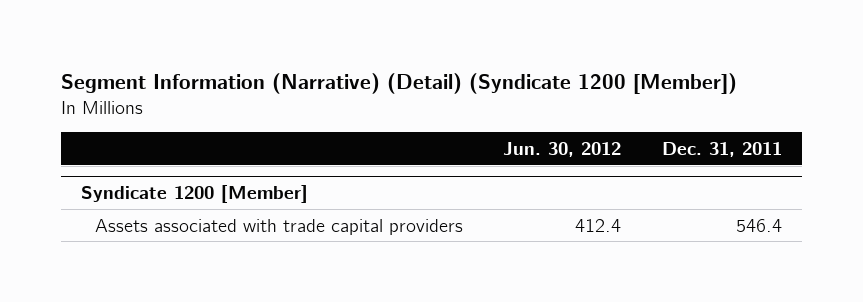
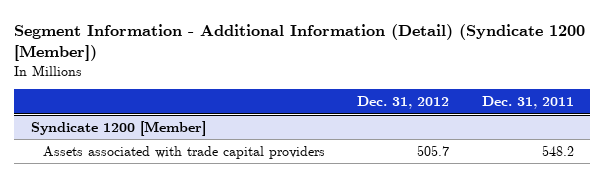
[60,73,737,95] Segment Information (Narrative) (Detail) (Syndicate 1200 [Member]) -> [14,23,586,62] Segment Information - Additional Information (Detail) (Syndicate 1200 [Member])
[503,141,622,157] Jun. 30, 2012 -> none
none -> [357,96,450,110] Dec. 31, 2012
[735,218,782,232] 546.4 -> [541,144,574,156] 548.2

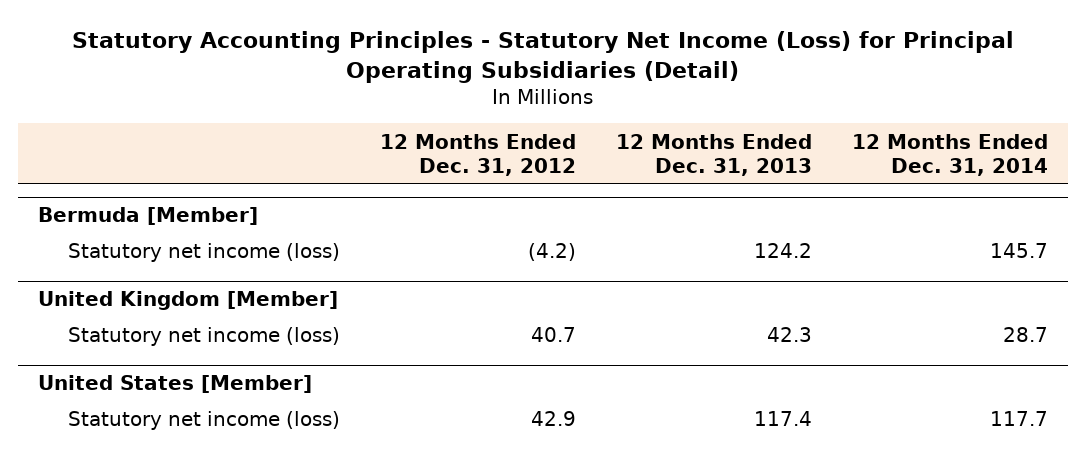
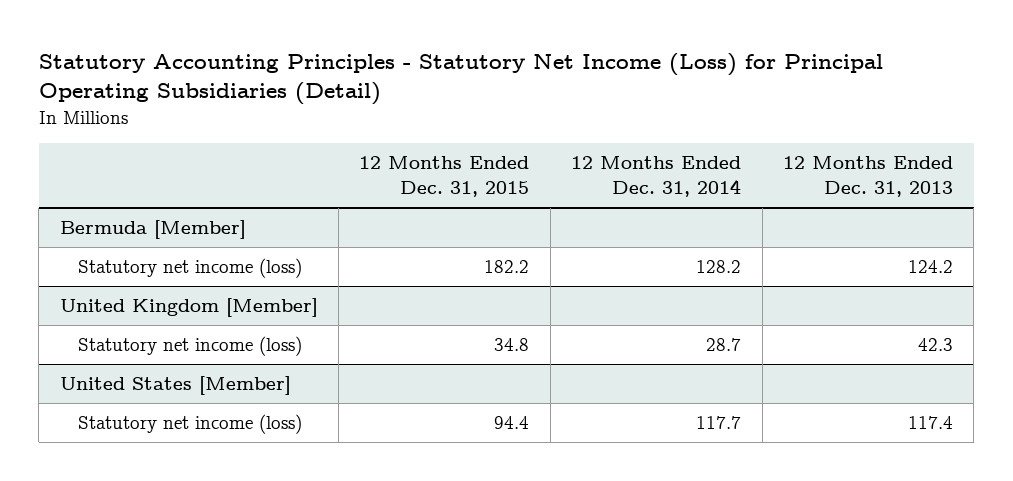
[379,133,576,176] 12 Months Ended Dec. 31, 2012 -> none
none -> [359,156,530,198] 12 Months Ended Dec. 31, 2015
[990,243,1049,259] 145.7 -> [696,260,742,274] 128.2

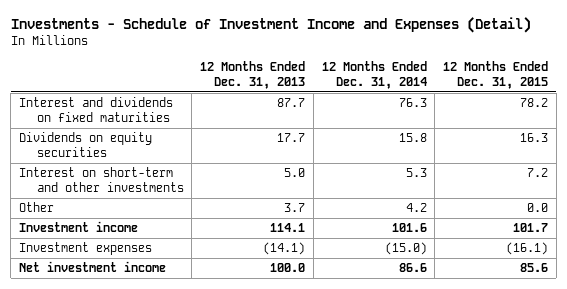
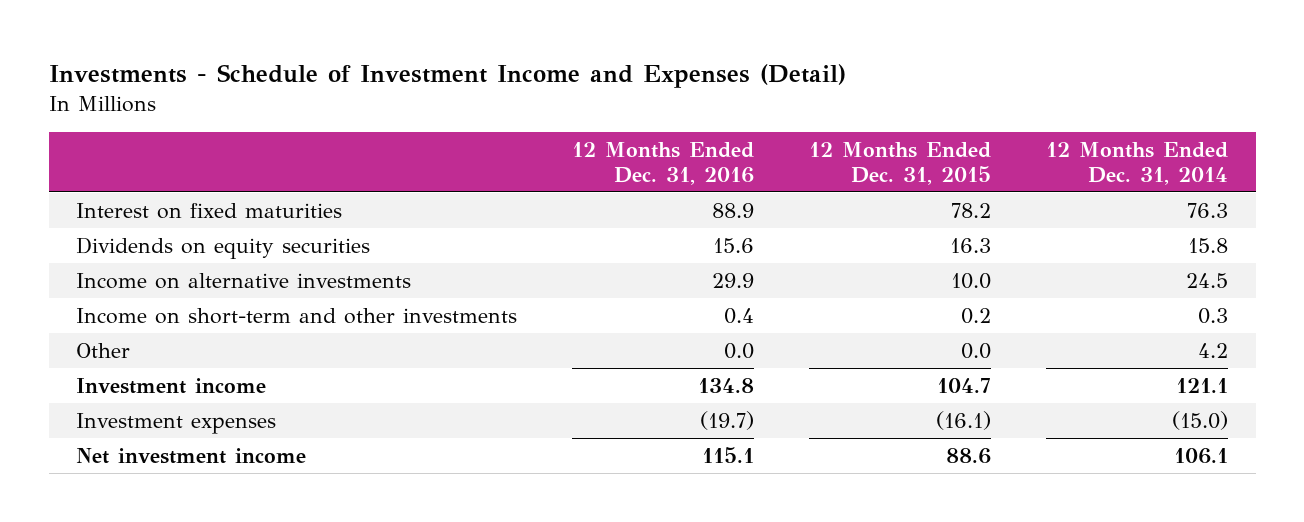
[200,60,306,89] 12 Months Ended Dec. 31, 2013 -> none
none -> [572,141,755,185] 12 Months Ended Dec. 31, 2016
[18,97,173,123] Interest and dividends on fixed maturities -> [76,202,343,219] Interest on fixed maturities
none -> [76,272,412,289] Income on alternative investments
[18,167,184,193] Interest on short-term and other investments -> [76,307,518,324] Income on short-term and other investments
[405,168,427,178] 5.3 -> [1198,307,1229,324] 0.3
[527,168,549,178] 7.2 -> [961,307,992,324] 0.2
[391,223,427,233] 101.6 -> [1176,377,1229,393] 121.1
[513,223,549,233] 101.7 -> [937,377,992,393] 104.7
[398,263,427,273] 86.6 -> [1174,447,1229,464] 106.1
[520,263,549,273] 85.6 -> [946,447,992,464] 88.6

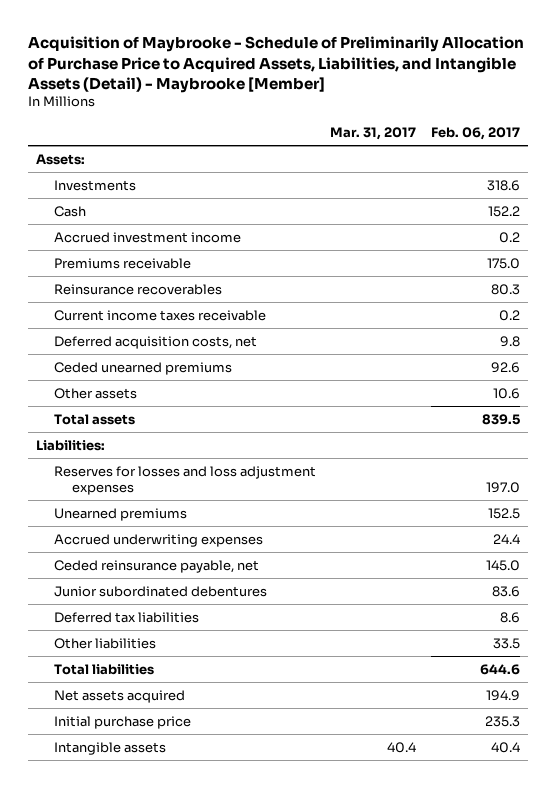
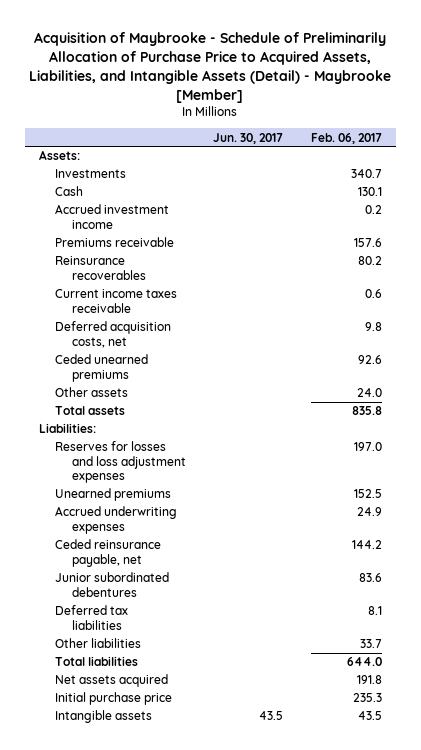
[330,127,417,141] Mar. 31, 2017 -> none
none -> [213,132,284,144] Jun. 30, 2017
[487,179,521,191] 318.6 -> [351,169,383,179] 340.7
[488,205,521,217] 152.2 -> [358,187,383,197] 130.1
[487,257,521,269] 175.0 -> [354,238,383,248] 157.6
[491,283,521,295] 80.3 -> [358,256,383,266] 80.2
[499,309,521,321] 0.2 -> [365,289,383,299] 0.6
[493,387,521,399] 10.6 -> [357,388,383,398] 24.0
[482,413,521,425] 839.5 -> [352,406,383,416] 835.8
[493,533,521,544] 24.4 -> [357,507,383,517] 24.9
[486,559,521,571] 145.0 -> [352,540,383,550] 144.2
[500,611,521,623] 8.6 -> [368,606,383,616] 8.1
[493,637,521,649] 33.5 -> [360,639,383,649] 33.7
[480,663,521,675] 644.6 -> [347,657,383,667] 644.0
[486,689,521,701] 194.9 -> [357,675,383,685] 191.8
[491,741,521,753] 40.4 -> [358,711,383,721] 43.5

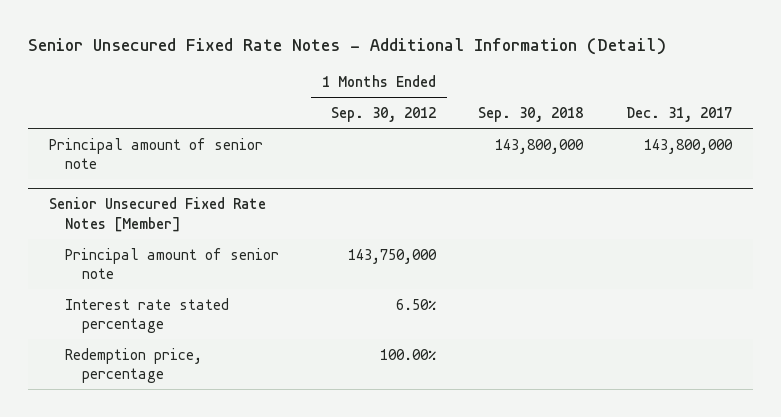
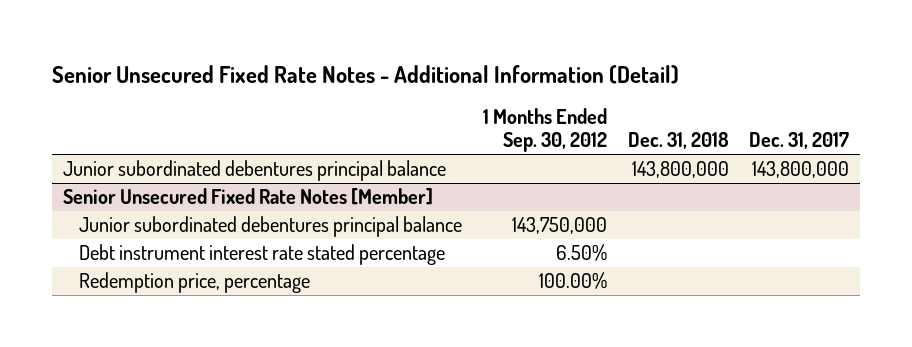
[478,106,584,122] Sep. 30, 2018 -> none
none -> [627,132,729,150] Dec. 31, 2018
[49,137,264,169] Principal amount of senior note -> [62,160,446,182] Junior subordinated debentures principal balance
[65,247,280,279] Principal amount of senior note -> [79,216,463,238] Junior subordinated debentures principal balance
[65,297,230,333] Interest rate stated percentage -> [79,244,446,266] Debt instrument interest rate stated percentage

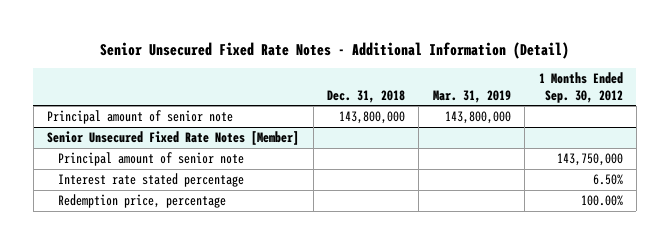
[749,132,850,150] Dec. 31, 2017 -> none
none -> [432,89,511,103] Mar. 31, 2019
[62,160,446,182] Junior subordinated debentures principal balance -> [47,110,234,125] Principal amount of senior note
[79,216,463,238] Junior subordinated debentures principal balance -> [58,152,245,167] Principal amount of senior note
[79,244,446,266] Debt instrument interest rate stated percentage -> [58,173,245,188] Interest rate stated percentage

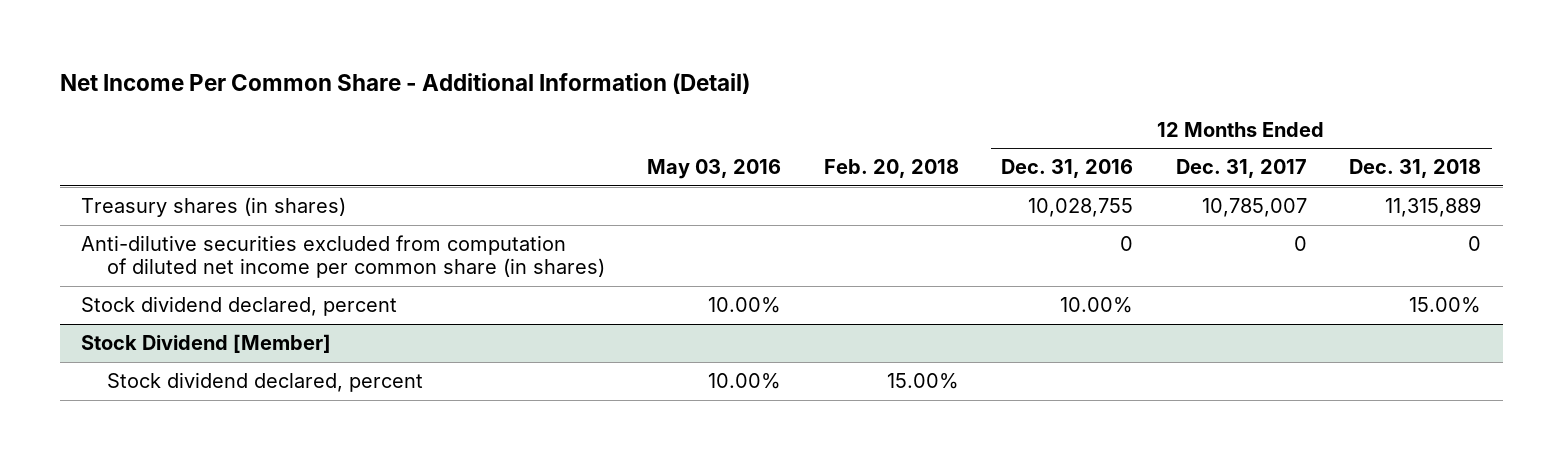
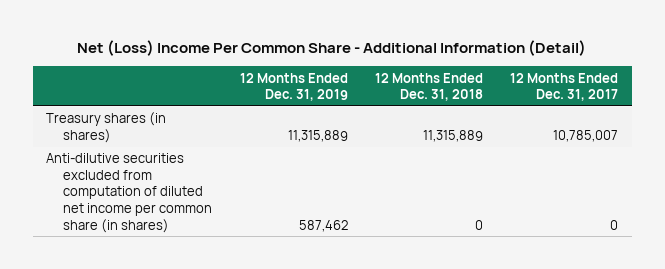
[60,72,751,94] Net Income Per Common Share - Additional Information (Detail) -> [77,40,587,57] Net (Loss) Income Per Common Share - Additional Information (Detail)
[647,159,782,180] May 03, 2016 -> none
[823,159,959,179] Feb. 20, 2018 -> none
[1001,159,1134,179] Dec. 31, 2016 -> none
none -> [239,72,348,102] 12 Months Ended Dec. 31, 2019
[81,295,398,316] Stock dividend declared, percent -> none
[81,333,332,353] Stock Dividend [Member] -> none
[106,371,423,392] Stock dividend declared, percent -> none

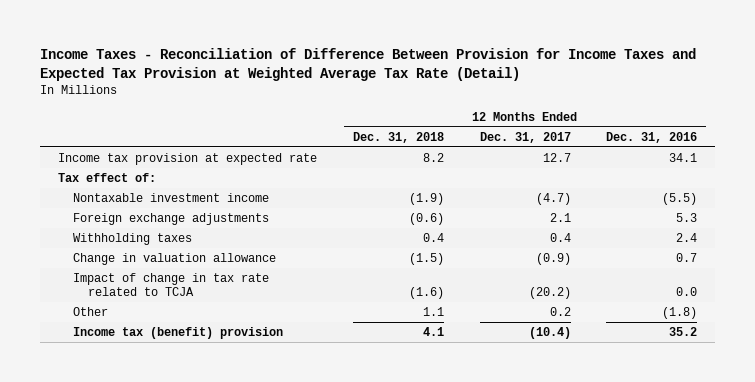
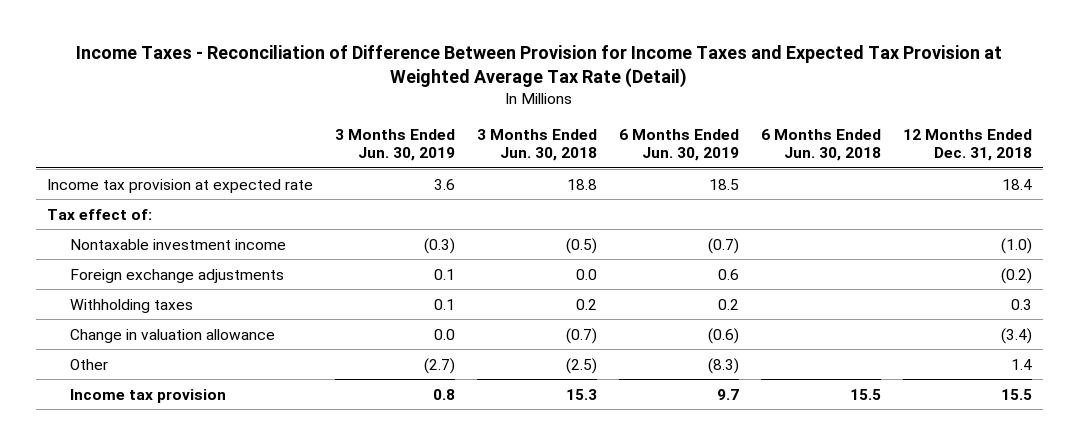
[479,131,571,143] Dec. 31, 2017 -> none
[606,131,698,143] Dec. 31, 2016 -> none
none -> [334,129,455,162] 3 Months Ended Jun. 30, 2019
none -> [476,129,597,162] 3 Months Ended Jun. 30, 2018
none -> [618,129,739,162] 6 Months Ended Jun. 30, 2019
none -> [760,129,881,162] 6 Months Ended Jun. 30, 2018
[422,153,444,163] 8.2 -> [1001,178,1032,190] 18.4
[73,273,270,297] Impact of change in tax rate related to TCJA -> none
[408,193,444,206] (1.9) -> [1000,237,1032,254] (1.0)
[408,213,444,226] (0.6) -> [1000,267,1032,284] (0.2)
[422,233,444,243] 0.4 -> [1010,298,1032,310] 0.3
[408,253,444,266] (1.5) -> [1000,327,1032,344] (3.4)
[422,307,444,317] 1.1 -> [1010,358,1032,370] 1.4
[73,327,284,340] Income tax (benefit) provision -> [70,388,227,403] Income tax provision
[422,327,444,337] 4.1 -> [1000,388,1032,400] 15.5

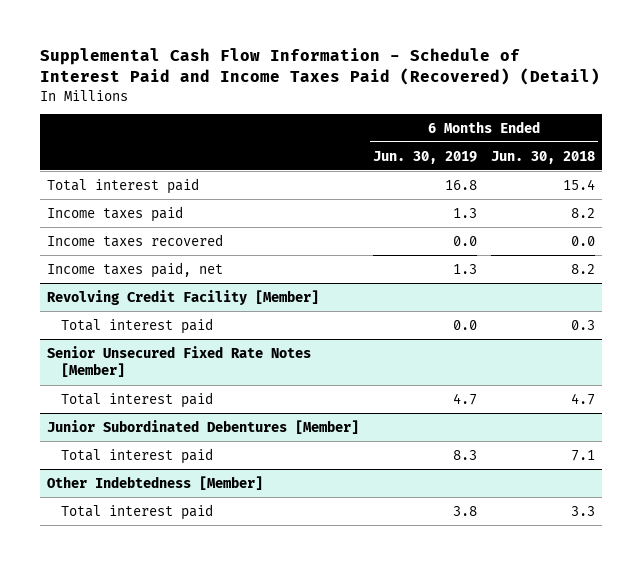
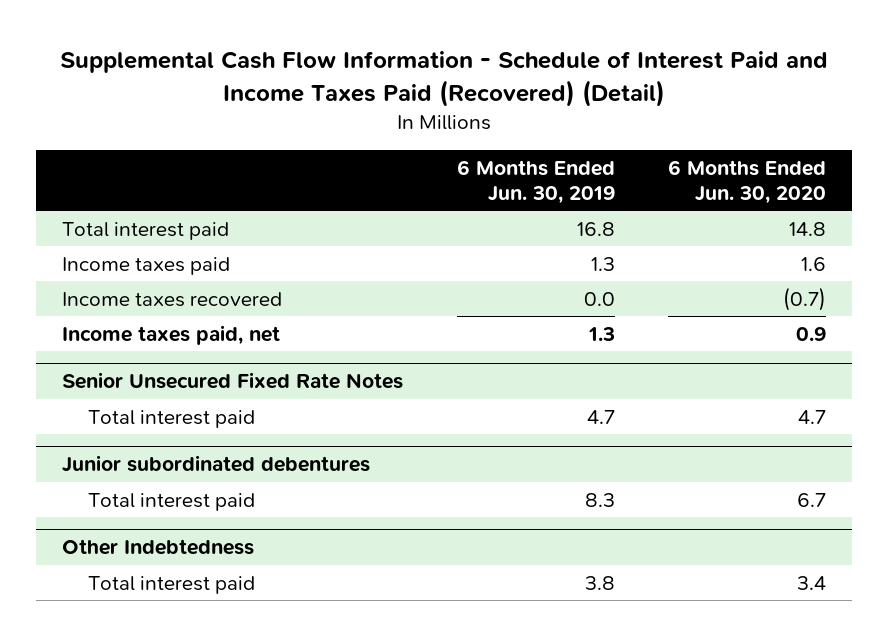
[490,150,595,164] Jun. 30, 2018 -> none
none -> [667,159,826,204] 6 Months Ended Jun. 30, 2020
[47,289,320,305] Revolving Credit Facility [Member] -> none
[60,317,213,334] Total interest paid -> none
[47,345,312,378] Senior Unsecured Fixed Rate Notes [Member] -> [62,372,404,390] Senior Unsecured Fixed Rate Notes
[47,419,360,434] Junior Subordinated Debentures [Member] -> [62,455,371,474] Junior subordinated debentures
[47,475,264,490] Other Indebtedness [Member] -> [62,539,255,556] Other Indebtedness

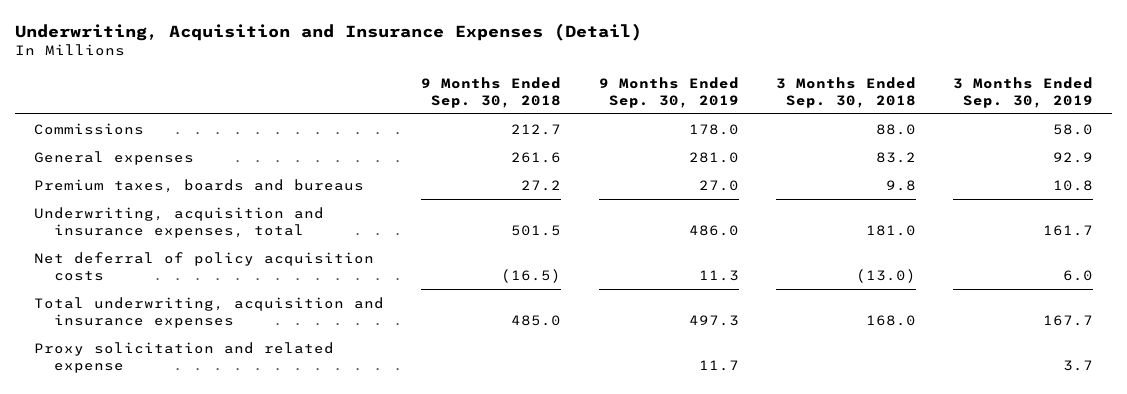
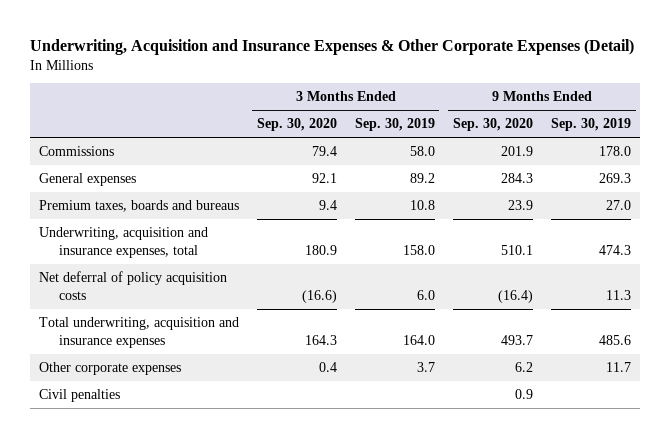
[15,22,643,41] Underwriting, Acquisition and Insurance Expenses (Detail) -> [29,38,634,55] Underwriting, Acquisition and Insurance Expenses & Other Corporate Expenses (Detail)
[421,76,562,108] 9 Months Ended Sep. 30, 2018 -> none
[776,76,917,108] 3 Months Ended Sep. 30, 2018 -> none
none -> [256,118,337,132] Sep. 30, 2020
none -> [452,118,533,132] Sep. 30, 2020
[688,151,739,163] 281.0 -> [599,173,632,184] 269.3
[1053,151,1094,163] 92.9 -> [409,173,435,184] 89.2
[688,224,739,236] 486.0 -> [599,244,632,255] 474.3
[1043,224,1094,236] 161.7 -> [402,244,435,255] 158.0
[688,314,739,326] 497.3 -> [599,334,632,345] 485.6
[1043,314,1094,326] 167.7 -> [402,334,435,345] 164.0
[33,341,334,373] Proxy solicitation and related expense -> [38,362,181,376] Other corporate expenses
none -> [38,389,120,403] Civil penalties

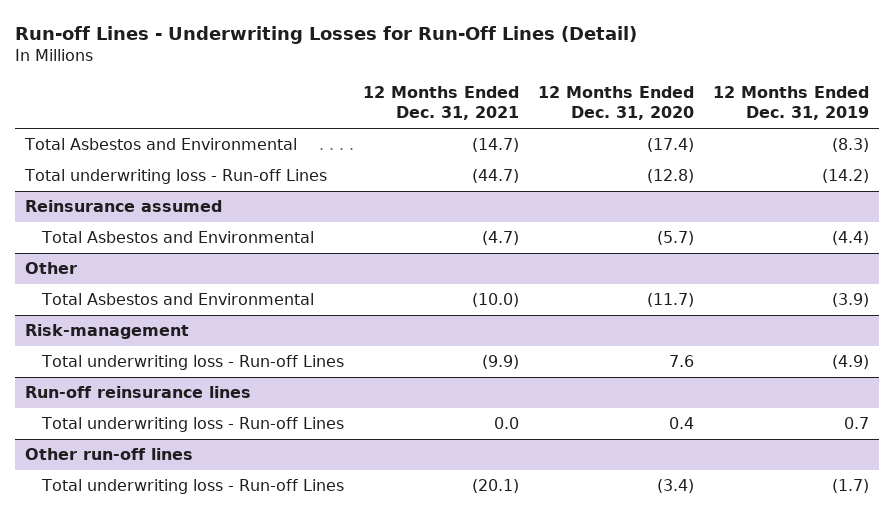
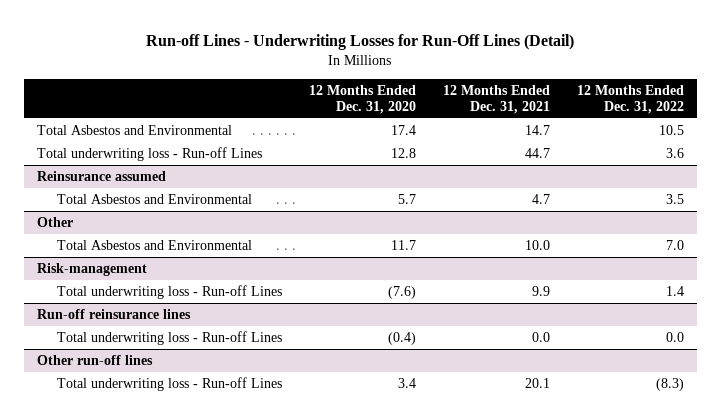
[713,86,870,121] 12 Months Ended Dec. 31, 2019 -> none
none -> [576,84,684,114] 12 Months Ended Dec. 31, 2022
[472,138,520,153] (14.7) -> [524,125,550,136] 14.7
[647,138,695,153] (17.4) -> [391,125,417,136] 17.4
[472,169,520,184] (44.7) -> [524,148,550,159] 44.7
[647,169,695,184] (12.8) -> [391,148,417,159] 12.8
[482,231,520,246] (4.7) -> [531,194,550,205] 4.7
[657,231,695,246] (5.7) -> [398,194,417,205] 5.7
[472,293,520,308] (10.0) -> [524,240,550,251] 10.0
[647,293,695,308] (11.7) -> [391,240,417,251] 11.7
[482,355,520,370] (9.9) -> [531,286,550,297] 9.9
[669,355,695,368] 7.6 -> [388,286,417,300] (7.6)
[669,417,695,430] 0.4 -> [388,332,417,346] (0.4)
[472,479,520,494] (20.1) -> [524,378,550,389] 20.1
[657,479,695,494] (3.4) -> [398,378,417,389] 3.4

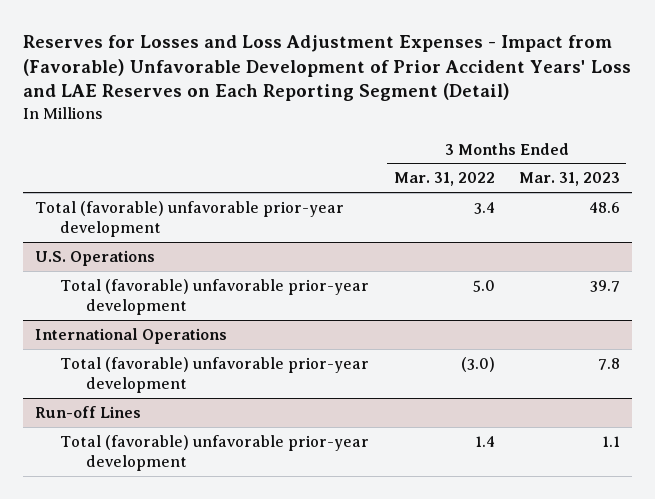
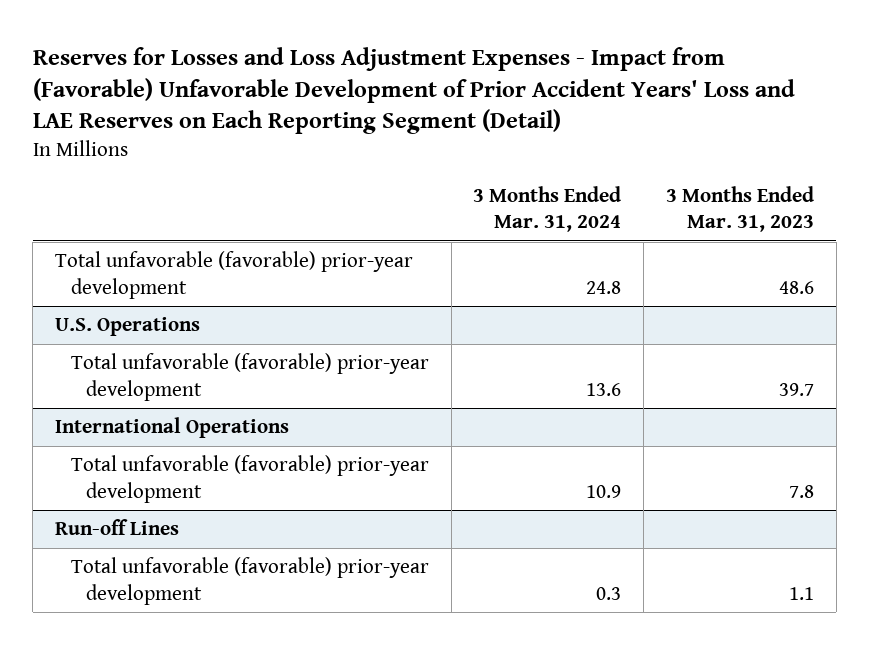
[393,172,495,187] Mar. 31, 2022 -> none
none -> [473,185,622,233] 3 Months Ended Mar. 31, 2024
[35,200,345,237] Total (favorable) unfavorable prior-year development -> [55,251,414,299] Total unfavorable (favorable) prior-year development
[60,278,370,315] Total (favorable) unfavorable prior-year development -> [70,353,429,401] Total unfavorable (favorable) prior-year development
[60,356,370,393] Total (favorable) unfavorable prior-year development -> [70,455,429,503] Total unfavorable (favorable) prior-year development
[60,434,370,471] Total (favorable) unfavorable prior-year development -> [70,557,429,605] Total unfavorable (favorable) prior-year development

